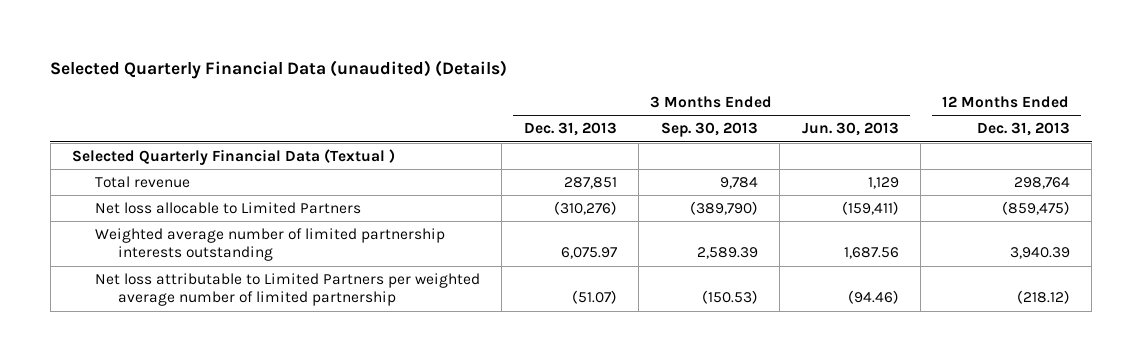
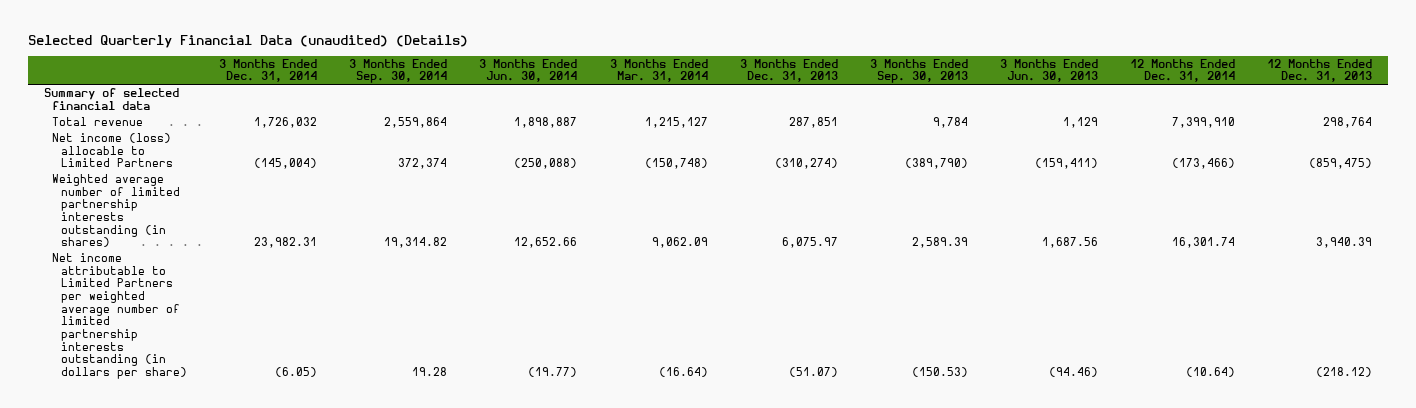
none -> [219,58,318,83] 3 Months Ended Dec. 31, 2014
none -> [349,58,448,84] 3 Months Ended Sep. 30, 2014
none -> [479,58,578,83] 3 Months Ended Jun. 30, 2014
none -> [609,58,708,83] 3 Months Ended Mar. 31, 2014
none -> [1130,58,1236,83] 12 Months Ended Dec. 31, 2014
[72,148,396,165] Selected Quarterly Financial Data (Textual ) -> none
none -> [43,88,179,110] Summary of selected financial data
[95,201,362,214] Net loss allocable to Limited Partners -> [52,133,173,168] Net income (loss) allocable to Limited Partners
[553,200,617,215] (310,276) -> [774,158,838,170] (310,274)
[95,227,446,262] Weighted average number of limited partnership interests outstanding -> [52,174,180,248] Weighted average number of limited partnership interests outstanding (in shares)
[95,272,481,307] Net loss attributable to Limited Partners per weighted average number of limited partnership -> [52,253,187,379] Net income attributable to Limited Partners per weighted average number of limited partnership interests outstanding (in dollars per share)

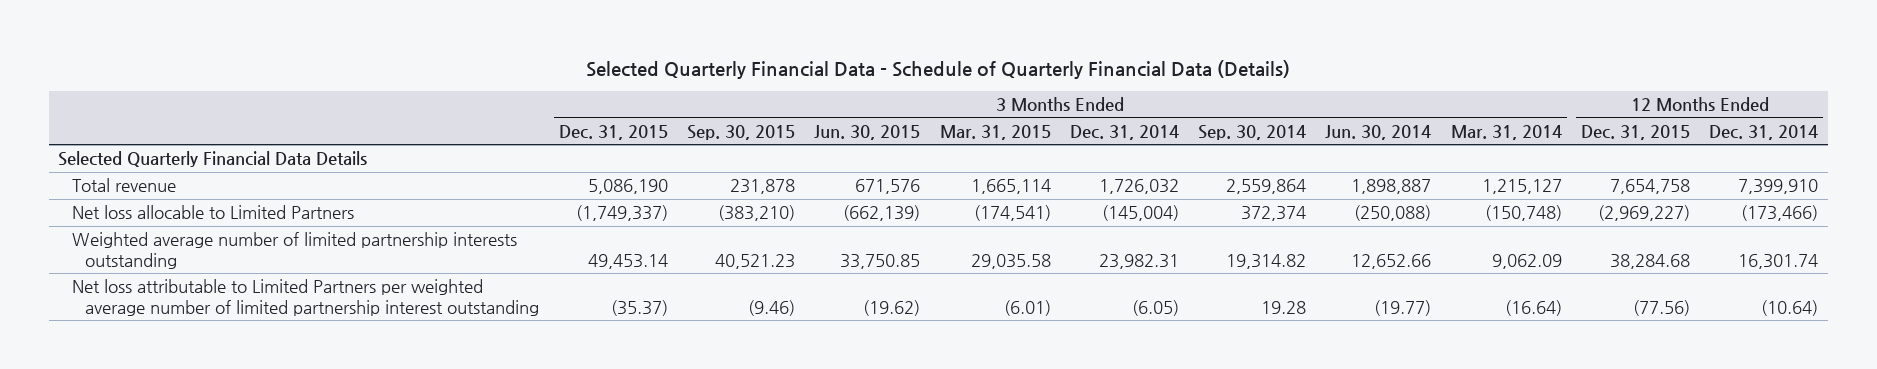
[27,34,468,48] Selected Quarterly Financial Data (unaudited) (Details) -> [586,59,1291,79] Selected Quarterly Financial Data - Schedule of Quarterly Financial Data (Details)
[739,58,838,83] 3 Months Ended Dec. 31, 2013 -> none
[869,58,968,84] 3 Months Ended Sep. 30, 2013 -> none
[999,58,1098,83] 3 Months Ended Jun. 30, 2013 -> none
[1267,58,1373,83] 12 Months Ended Dec. 31, 2013 -> none
none -> [558,124,668,140] Dec. 31, 2015
none -> [687,124,796,140] Sep. 30, 2015
none -> [814,124,921,140] Jun. 30, 2015
none -> [939,124,1051,140] Mar. 31, 2015
none -> [1580,124,1690,140] Dec. 31, 2015
[43,88,179,110] Summary of selected financial data -> none
none -> [58,151,368,168] Selected Quarterly Financial Data Details
[52,133,173,168] Net income (loss) allocable to Limited Partners -> [71,205,354,220] Net loss allocable to Limited Partners
[52,174,180,248] Weighted average number of limited partnership interests outstanding (in shares) -> [71,232,517,269] Weighted average number of limited partnership interests outstanding
[52,253,187,379] Net income attributable to Limited Partners per weighted average number of limited partnership interests outstanding (in dollars per share) -> [71,279,540,316] Net loss attributable to Limited Partners per weighted average number of limited partnership interest outstanding

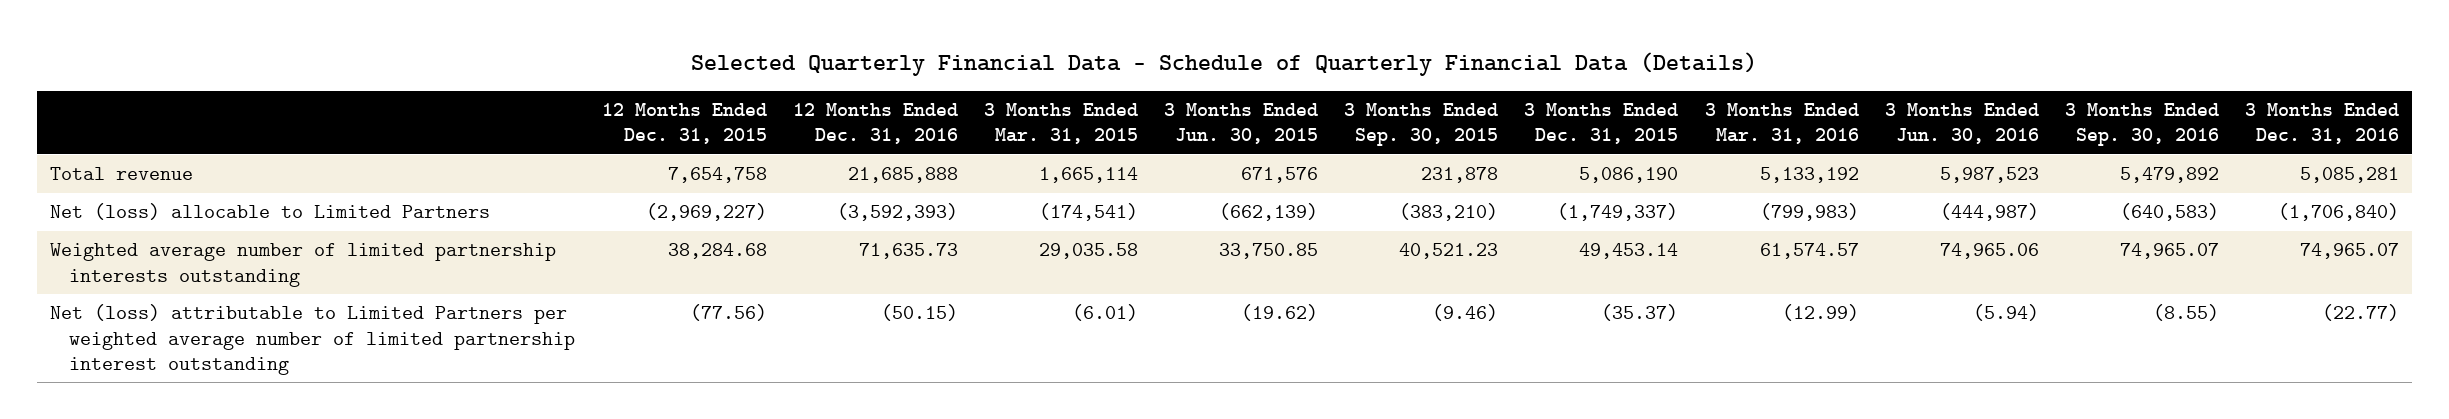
[1069,124,1179,140] Dec. 31, 2014 -> none
[1198,124,1307,140] Sep. 30, 2014 -> none
[1325,124,1432,140] Jun. 30, 2014 -> none
[1450,124,1562,140] Mar. 31, 2014 -> none
[1709,124,1819,140] Dec. 31, 2014 -> none
none -> [792,103,958,145] 12 Months Ended Dec. 31, 2016
none -> [1704,103,1859,145] 3 Months Ended Mar. 31, 2016
none -> [1884,103,2039,145] 3 Months Ended Jun. 30, 2016
none -> [2064,103,2219,147] 3 Months Ended Sep. 30, 2016
none -> [2245,103,2400,145] 3 Months Ended Dec. 31, 2016
[58,151,368,168] Selected Quarterly Financial Data Details -> none
[71,205,354,220] Net loss allocable to Limited Partners -> [49,203,490,221] Net (loss) allocable to Limited Partners
[71,279,540,316] Net loss attributable to Limited Partners per weighted average number of limited partnership interest outstanding -> [49,304,576,375] Net (loss) attributable to Limited Partners per weighted average number of limited partnership interest outstanding

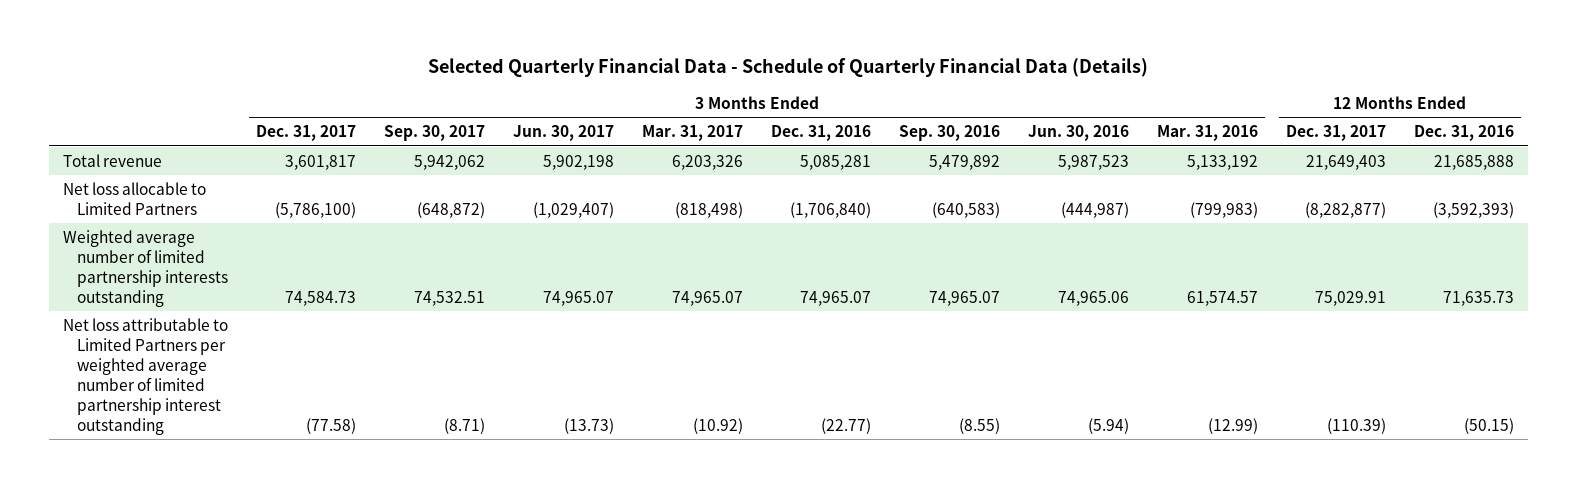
[601,103,767,145] 12 Months Ended Dec. 31, 2015 -> none
[983,103,1138,145] 3 Months Ended Mar. 31, 2015 -> none
[1164,103,1319,145] 3 Months Ended Jun. 30, 2015 -> none
[1344,103,1499,147] 3 Months Ended Sep. 30, 2015 -> none
[1524,103,1679,145] 3 Months Ended Dec. 31, 2015 -> none
none -> [256,125,357,142] Dec. 31, 2017
none -> [384,125,486,142] Sep. 30, 2017
none -> [513,125,615,142] Jun. 30, 2017
none -> [641,125,743,142] Mar. 31, 2017
none -> [1285,125,1386,142] Dec. 31, 2017
[49,203,490,221] Net (loss) allocable to Limited Partners -> [62,181,206,215] Net loss allocable to Limited Partners
[49,304,576,375] Net (loss) attributable to Limited Partners per weighted average number of limited partnership interest outstanding -> [62,317,228,435] Net loss attributable to Limited Partners per weighted average number of limited partnership interest outstanding

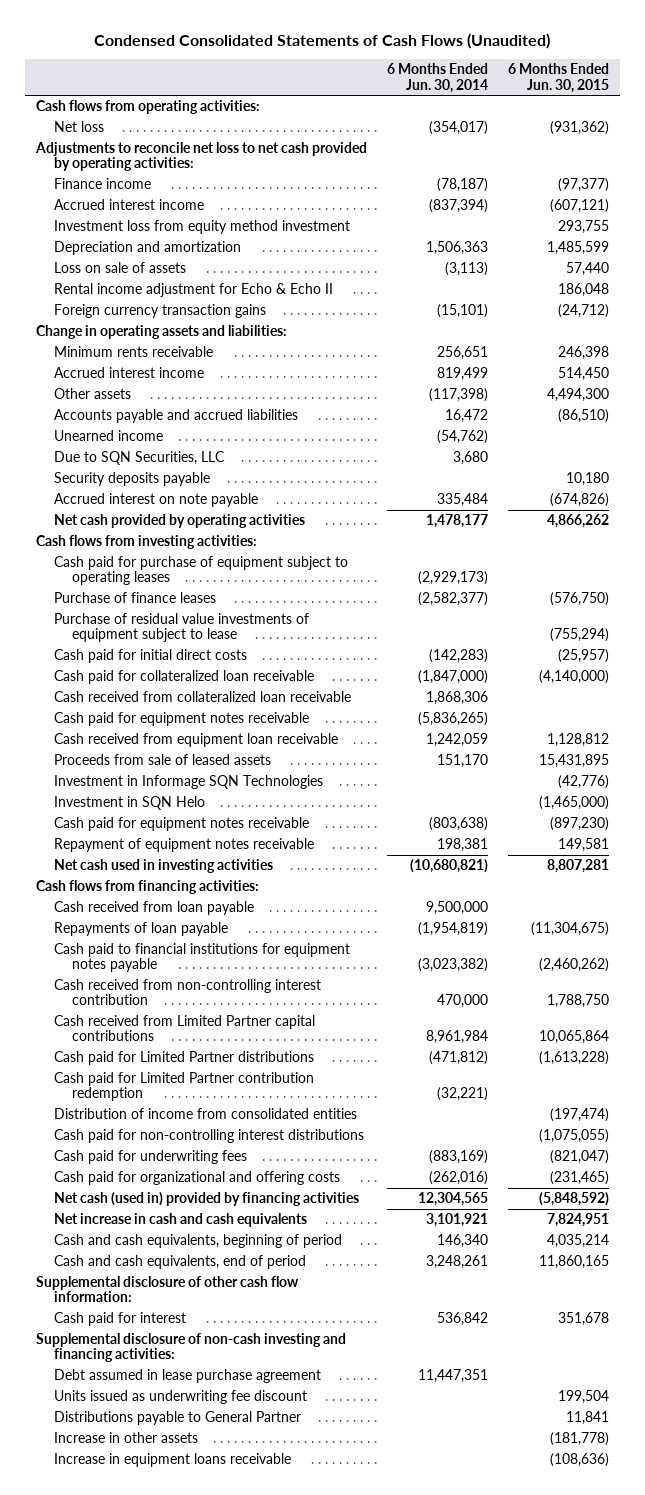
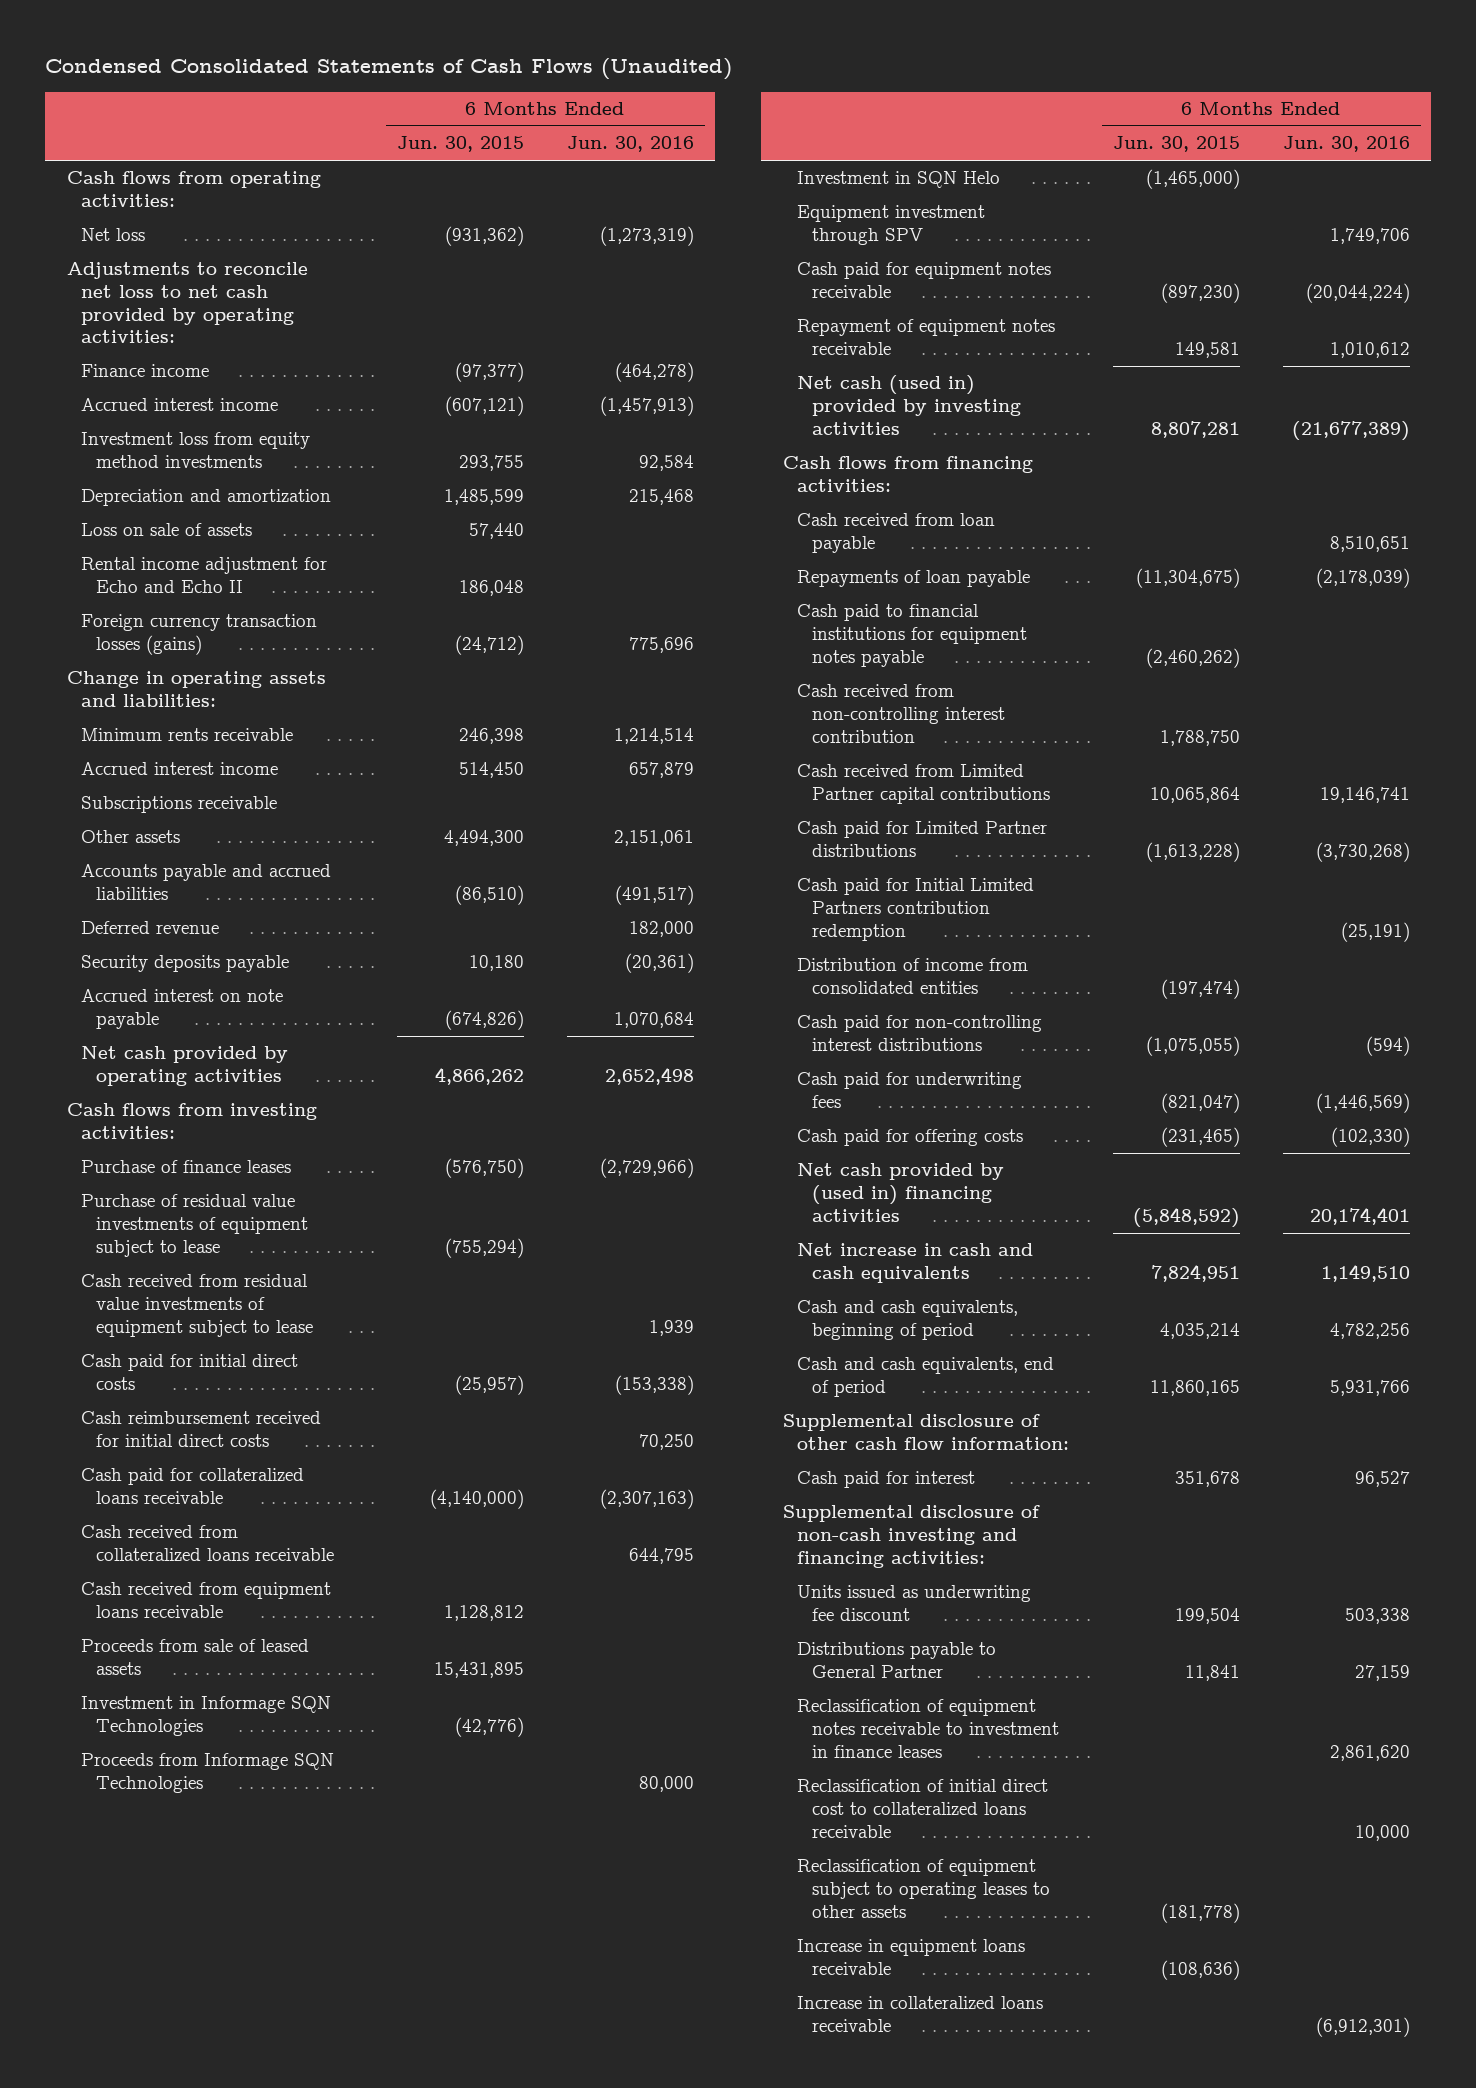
[386,63,488,93] 6 Months Ended Jun. 30, 2014 -> none
none -> [566,136,694,153] Jun. 30, 2016
[53,220,350,235] Investment loss from equity method investment -> [81,432,311,469] Investment loss from equity method investments
[53,283,333,298] Rental income adjustment for Echo & Echo II -> [81,557,328,594] Rental income adjustment for Echo and Echo II
[53,304,266,319] Foreign currency transaction gains -> [81,614,318,656] Foreign currency transaction losses (gains)
none -> [81,796,278,814] Subscriptions receivable
[53,451,225,466] Due to SQN Securities, LLC -> none
[53,430,163,442] Unearned income -> [81,921,220,935] Deferred revenue
[53,556,348,586] Cash paid for purchase of equipment subject to operating leases -> none
none -> [81,1274,314,1337] Cash received from residual value investments of equipment subject to lease
[53,712,309,727] Cash paid for equipment notes receivable -> none
none -> [81,1411,322,1448] Cash reimbursement received for initial direct costs
[53,670,314,685] Cash paid for collateralized loan receivable -> [81,1468,305,1505] Cash paid for collateralized loans receivable
[53,691,351,703] Cash received from collateralized loan receivable -> [81,1525,335,1562] Cash received from collateralized loans receivable
[53,733,338,748] Cash received from equipment loan receivable -> [81,1582,332,1619] Cash received from equipment loans receivable
none -> [81,1753,335,1794] Proceeds from Informage SQN Technologies
none -> [797,205,986,246] Equipment investment through SPV
[53,859,273,874] Net cash used in investing activities -> [797,375,1022,435] Net cash (used in) provided by investing activities
[53,1072,314,1102] Cash paid for Limited Partner contribution redemption -> [797,878,1035,941] Cash paid for Initial Limited Partners contribution redemption
[53,1171,340,1186] Cash paid for organizational and offering costs -> [797,1129,1024,1147] Cash paid for offering costs
[53,1192,359,1207] Net cash (used in) provided by financing activities -> [797,1163,1005,1222] Net cash provided by (used in) financing activities
[53,1369,321,1384] Debt assumed in lease purchase agreement -> none
none -> [797,1699,1060,1758] Reclassification of equipment notes receivable to investment in finance leases
none -> [797,1779,1049,1838] Reclassification of initial direct cost to collateralized loans receivable
[53,1432,198,1444] Increase in other assets -> [797,1859,1051,1918] Reclassification of equipment subject to operating leases to other assets
none -> [797,1996,1044,2033] Increase in collateralized loans receivable

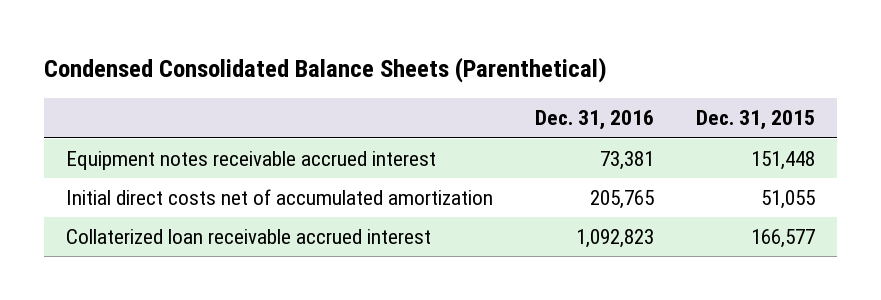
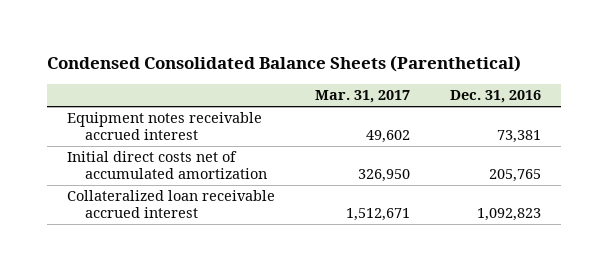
[696,110,816,131] Dec. 31, 2015 -> none
none -> [314,90,410,104] Mar. 31, 2017
[65,229,431,245] Collaterized loan receivable accrued interest -> [66,190,275,219] Collateralized loan receivable accrued interest

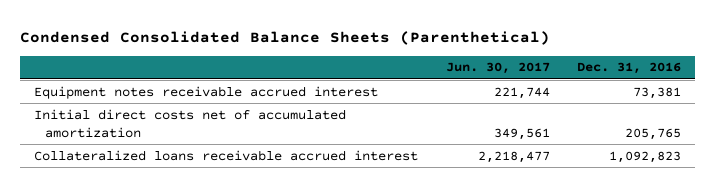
[314,90,410,104] Mar. 31, 2017 -> none
none -> [445,62,550,75] Jun. 30, 2017
[66,190,275,219] Collateralized loan receivable accrued interest -> [33,149,418,161] Collateralized loans receivable accrued interest

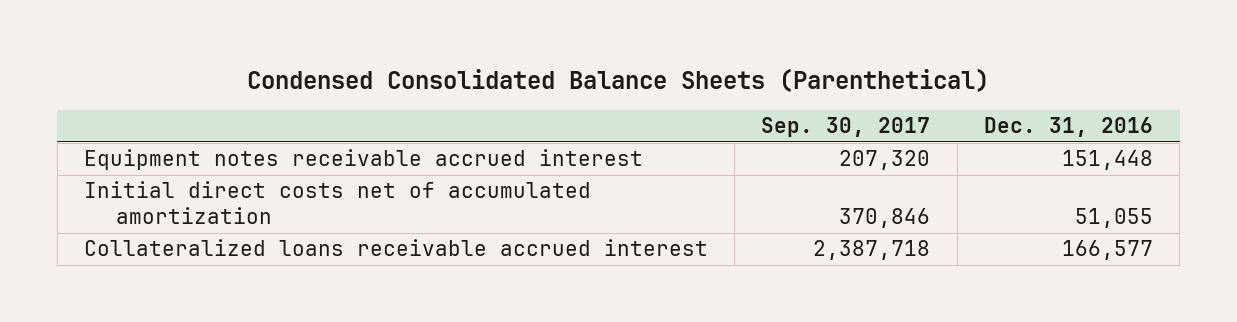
[445,62,550,75] Jun. 30, 2017 -> none
none -> [761,117,931,138] Sep. 30, 2017
[633,86,682,99] 73,381 -> [1061,150,1153,171] 151,448
[625,127,682,140] 205,765 -> [1074,208,1153,229] 51,055
[609,150,682,163] 1,092,823 -> [1061,240,1153,261] 166,577

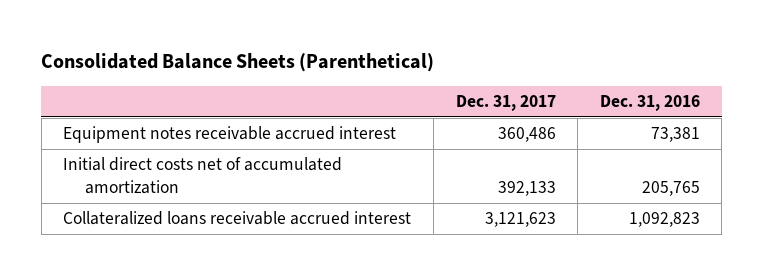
[247,68,990,93] Condensed Consolidated Balance Sheets (Parenthetical) -> [41,53,435,73] Consolidated Balance Sheets (Parenthetical)
[761,117,931,138] Sep. 30, 2017 -> none
none -> [455,95,556,112] Dec. 31, 2017
[1061,150,1153,171] 151,448 -> [650,127,700,143] 73,381
[1074,208,1153,229] 51,055 -> [641,180,700,196] 205,765
[1061,240,1153,261] 166,577 -> [628,212,700,228] 1,092,823

